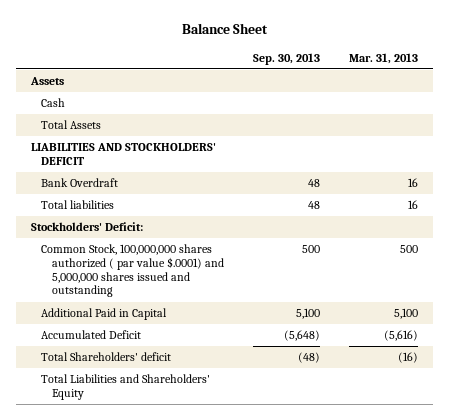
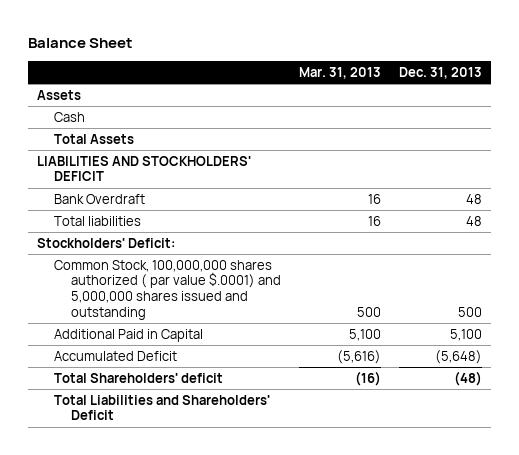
[253,52,321,65] Sep. 30, 2013 -> none
none -> [399,67,483,80] Dec. 31, 2013
[41,374,211,400] Total Liabilities and Shareholders' Equity -> [54,394,271,421] Total Liabilities and Shareholders' Deficit

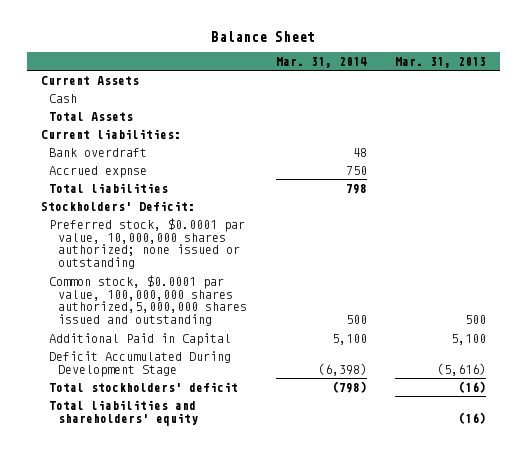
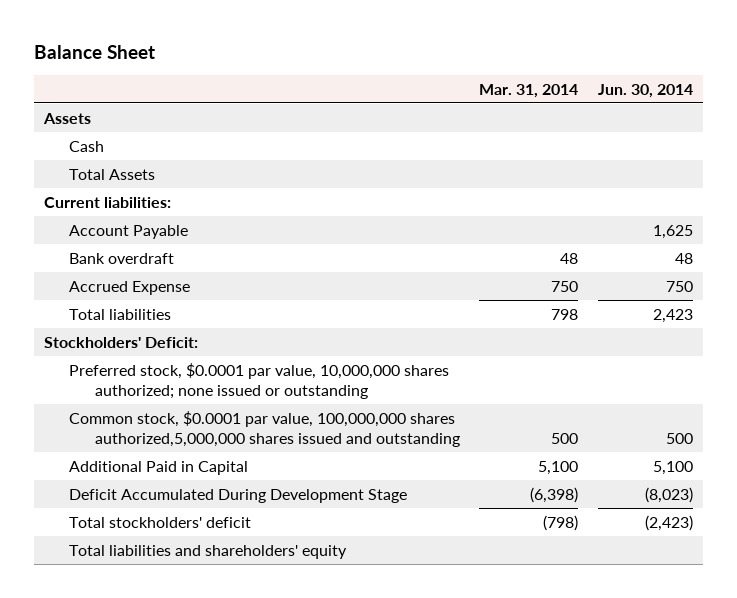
[394,56,486,68] Mar. 31, 2013 -> none
none -> [598,83,694,98] Jun. 30, 2014
[40,75,139,85] Current Assets -> [43,112,92,124] Assets
none -> [69,224,189,239] Account Payable
[49,165,148,178] Accrued expnse -> none
none -> [69,280,191,295] Accrued Expense

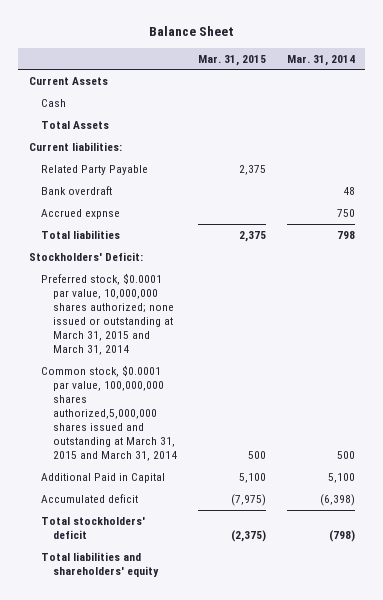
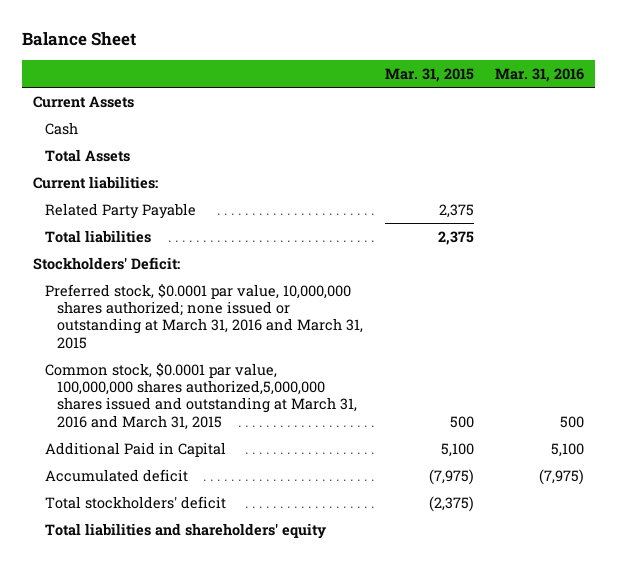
[286,54,355,66] Mar. 31, 2014 -> none
none -> [494,67,584,82] Mar. 31, 2016
[40,185,112,195] Bank overdraft -> none
[40,208,120,219] Accrued expnse -> none
[40,272,174,355] Preferred stock, $0.0001 par value, 10,000,000 shares authorized; none issued or outstanding at March 31, 2015 and March 31, 2014 -> [45,283,364,349] Preferred stock, $0.0001 par value, 10,000,000 shares authorized; none issued or outstanding at March 31, 2016 and March 31, 2015
[40,364,177,461] Common stock, $0.0001 par value, 100,000,000 shares authorized,5,000,000 shares issued and outstanding at March 31, 2015 and March 31, 2014 -> [45,362,358,430] Common stock, $0.0001 par value, 100,000,000 shares authorized,5,000,000 shares issued and outstanding at March 31, 2016 and March 31, 2015

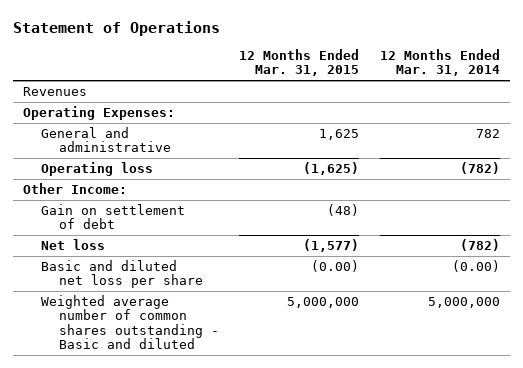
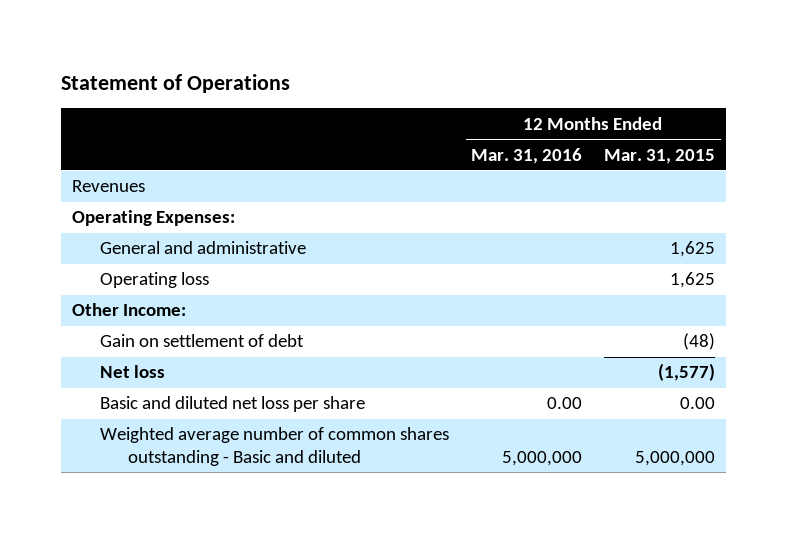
[379,49,500,77] 12 Months Ended Mar. 31, 2014 -> none
none -> [471,147,583,164] Mar. 31, 2016
[303,162,360,176] (1,625) -> [670,272,716,289] 1,625
[311,260,360,273] (0.00) -> [680,397,716,410] 0.00

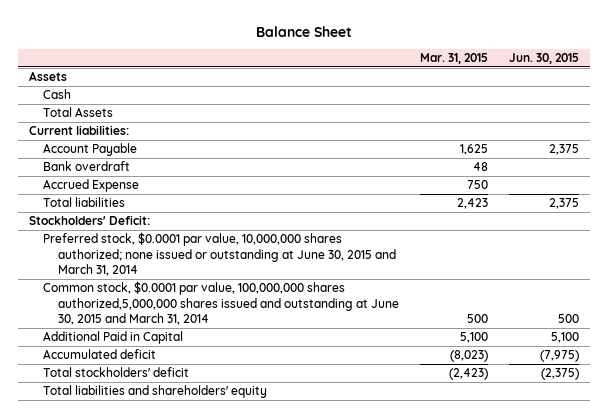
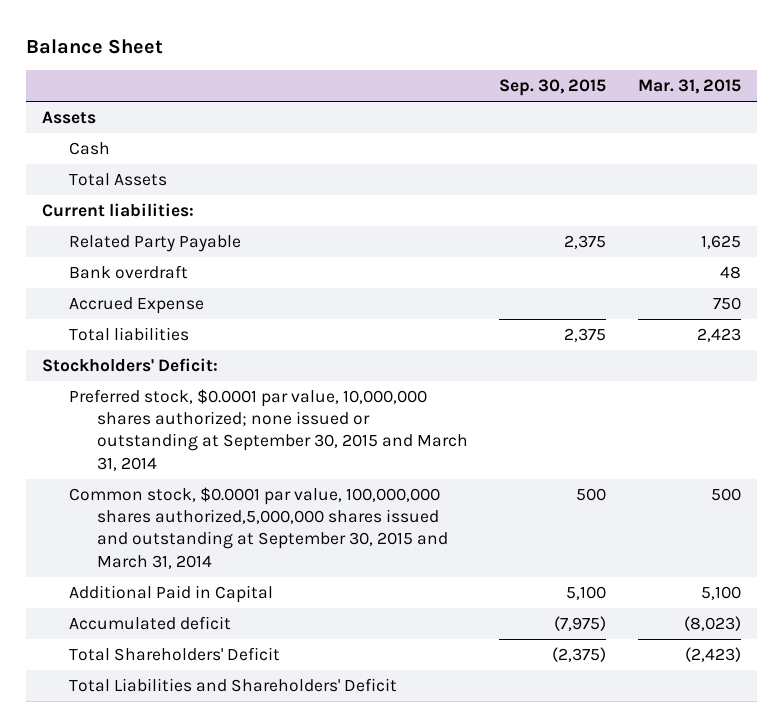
[509,52,580,64] Jun. 30, 2015 -> none
none -> [499,79,607,97] Sep. 30, 2015
[43,143,138,157] Account Payable -> [69,234,242,252] Related Party Payable
[43,232,396,276] Preferred stock, $0.0001 par value, 10,000,000 shares authorized; none issued or outstanding at June 30, 2015 and March 31, 2014 -> [69,388,468,471] Preferred stock, $0.0001 par value, 10,000,000 shares authorized; none issued or outstanding at September 30, 2015 and March 31, 2014
[43,281,399,325] Common stock, $0.0001 par value, 100,000,000 shares authorized,5,000,000 shares issued and outstanding at June 30, 2015 and March 31, 2014 -> [69,486,448,569] Common stock, $0.0001 par value, 100,000,000 shares authorized,5,000,000 shares issued and outstanding at September 30, 2015 and March 31, 2014
[43,367,190,378] Total stockholders' deficit -> [69,646,281,661] Total Shareholders' Deficit
[43,385,268,399] Total liabilities and shareholders' equity -> [69,677,398,692] Total Liabilities and Shareholders' Deficit

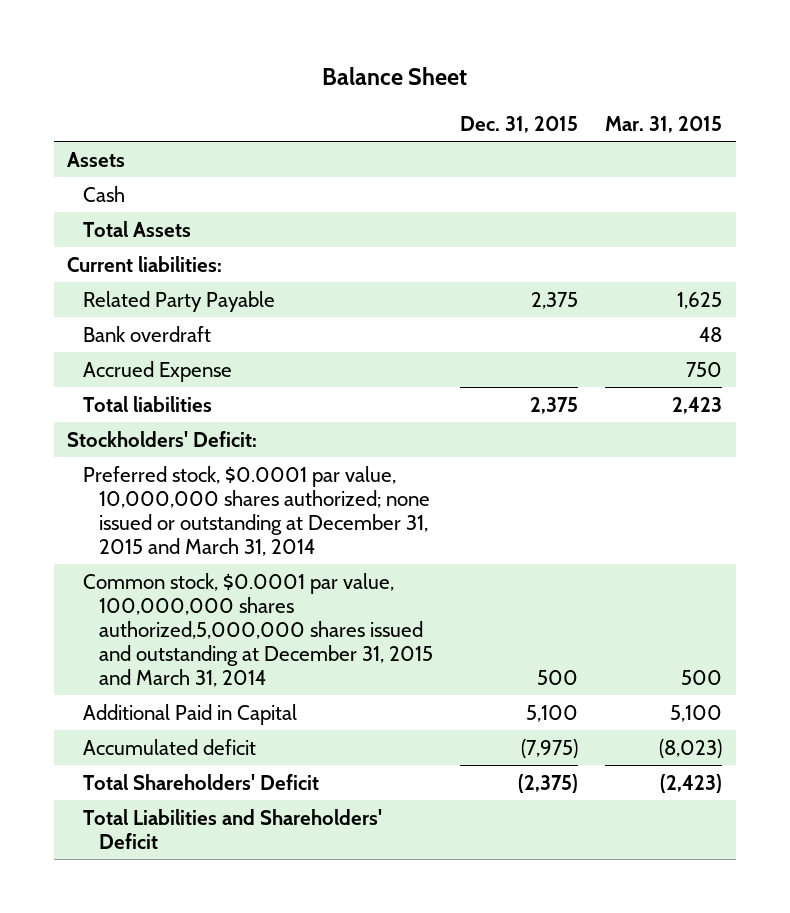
[499,79,607,97] Sep. 30, 2015 -> none
none -> [460,115,579,133] Dec. 31, 2015
[69,388,468,471] Preferred stock, $0.0001 par value, 10,000,000 shares authorized; none issued or outstanding at September 30, 2015 and March 31, 2014 -> [82,465,430,556] Preferred stock, $0.0001 par value, 10,000,000 shares authorized; none issued or outstanding at December 31, 2015 and March 31, 2014
[69,486,448,569] Common stock, $0.0001 par value, 100,000,000 shares authorized,5,000,000 shares issued and outstanding at September 30, 2015 and March 31, 2014 -> [82,572,433,687] Common stock, $0.0001 par value, 100,000,000 shares authorized,5,000,000 shares issued and outstanding at December 31, 2015 and March 31, 2014

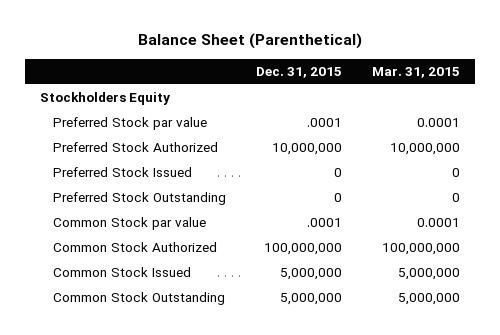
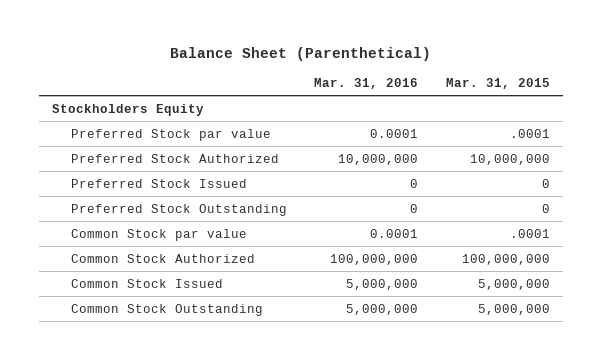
[256,66,343,78] Dec. 31, 2015 -> none
none -> [314,77,419,89] Mar. 31, 2016
[417,118,461,128] 0.0001 -> [509,128,550,138] .0001
[417,218,461,228] 0.0001 -> [509,228,550,238] .0001

